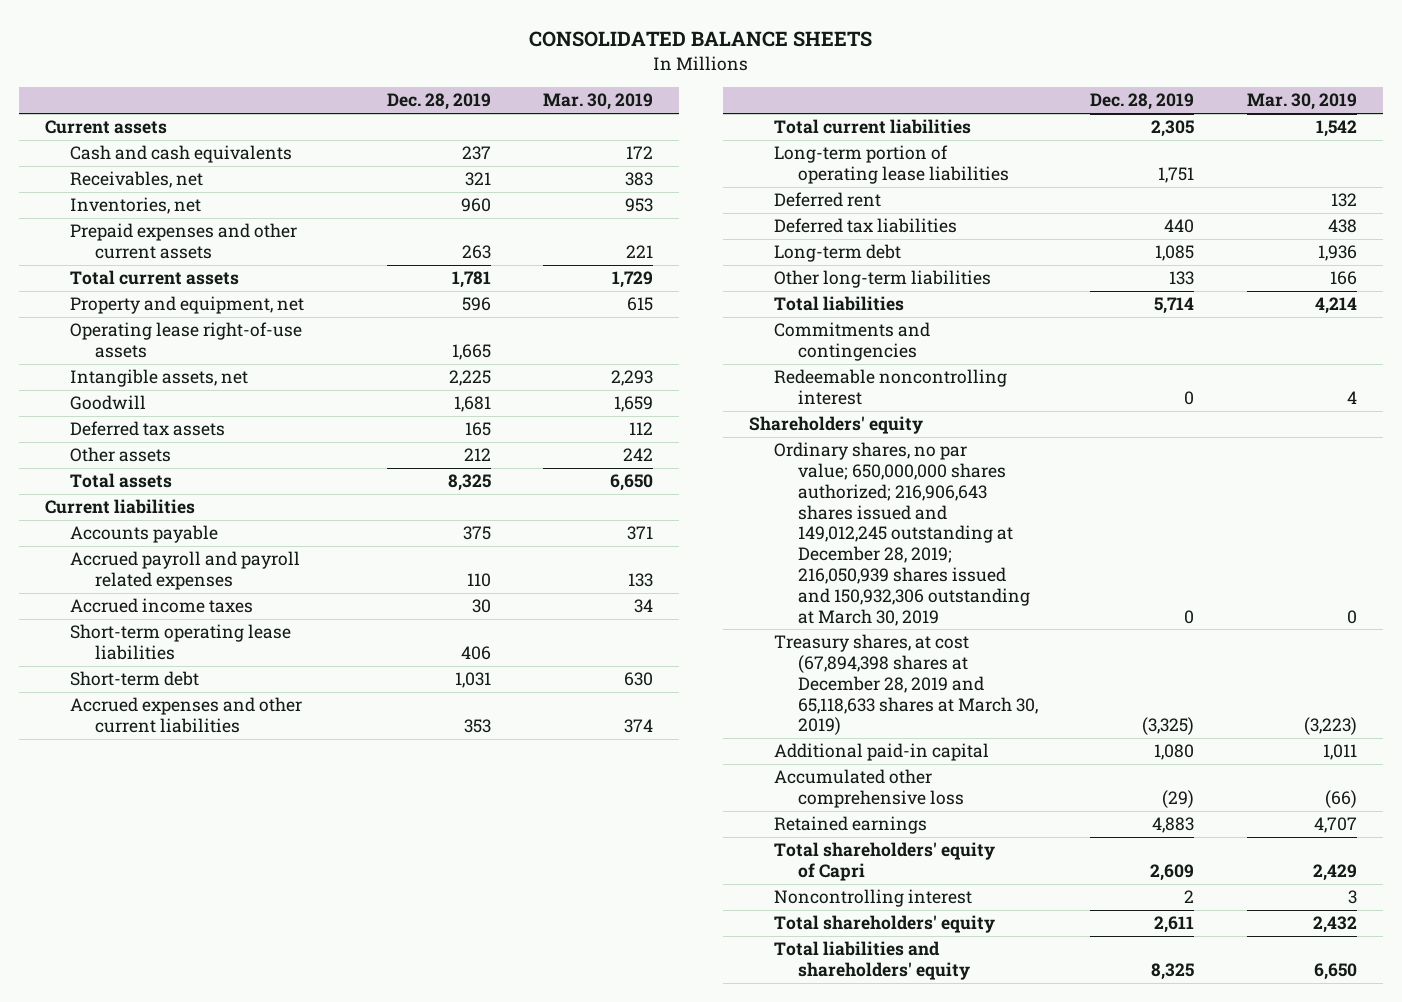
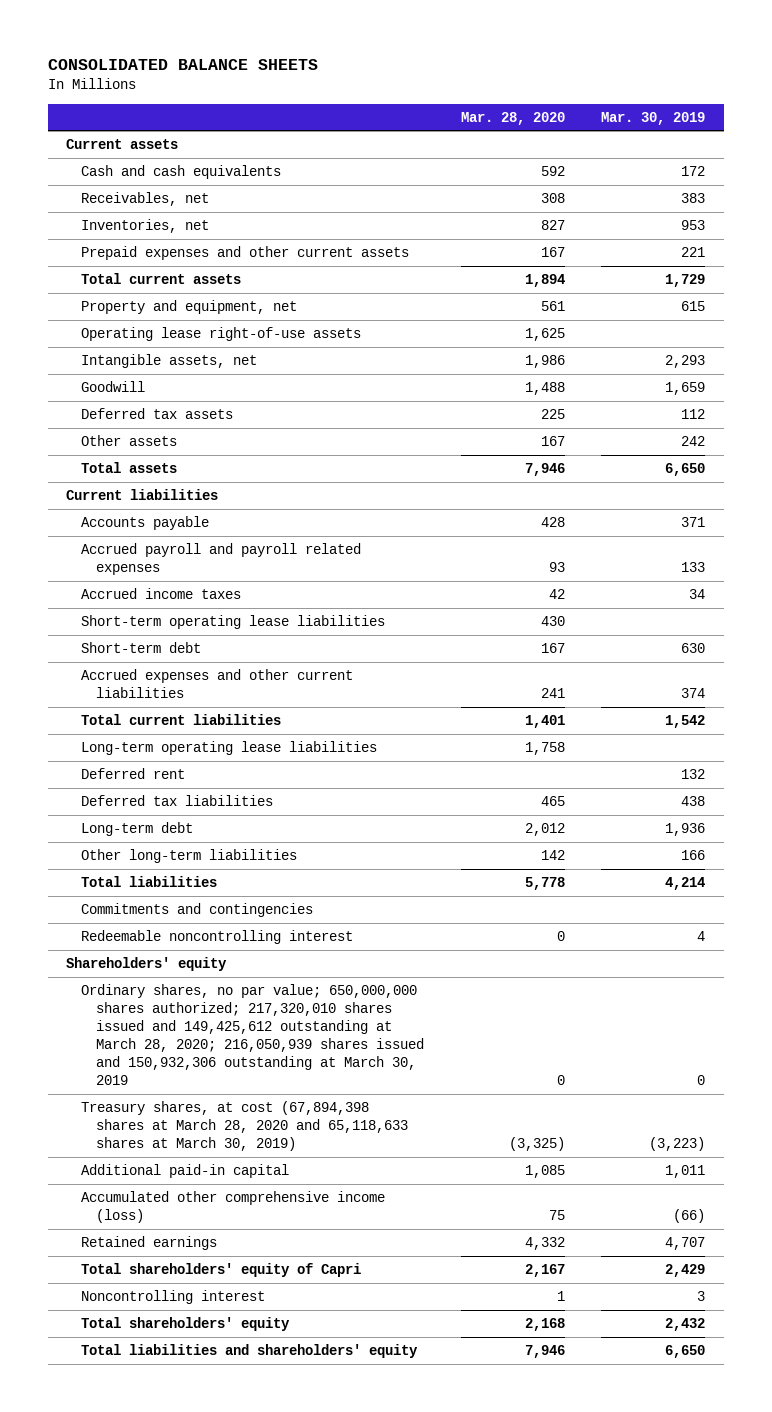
[387,93,492,111] Dec. 28, 2019 -> none
none -> [460,111,565,125] Mar. 28, 2020
[773,145,1010,184] Long-term portion of operating lease liabilities -> [81,741,378,756] Long-term operating lease liabilities
[773,442,1031,626] Ordinary shares, no par value; 650,000,000 shares authorized; 216,906,643 shares issued and 149,012,245 outstanding at December 28, 2019; 216,050,939 shares issued and 150,932,306 outstanding at March 30, 2019 -> [81,984,424,1085] Ordinary shares, no par value; 650,000,000 shares authorized; 217,320,010 shares issued and 149,425,612 outstanding at March 28, 2020; 216,050,939 shares issued and 150,932,306 outstanding at March 30, 2019
[773,634,1039,736] Treasury shares, at cost (67,894,398 shares at December 28, 2019 and 65,118,633 shares at March 30, 2019) -> [81,1101,408,1152] Treasury shares, at cost (67,894,398 shares at March 28, 2020 and 65,118,633 shares at March 30, 2019)
[773,769,965,808] Accumulated other comprehensive loss -> [81,1191,386,1224] Accumulated other comprehensive income (loss)

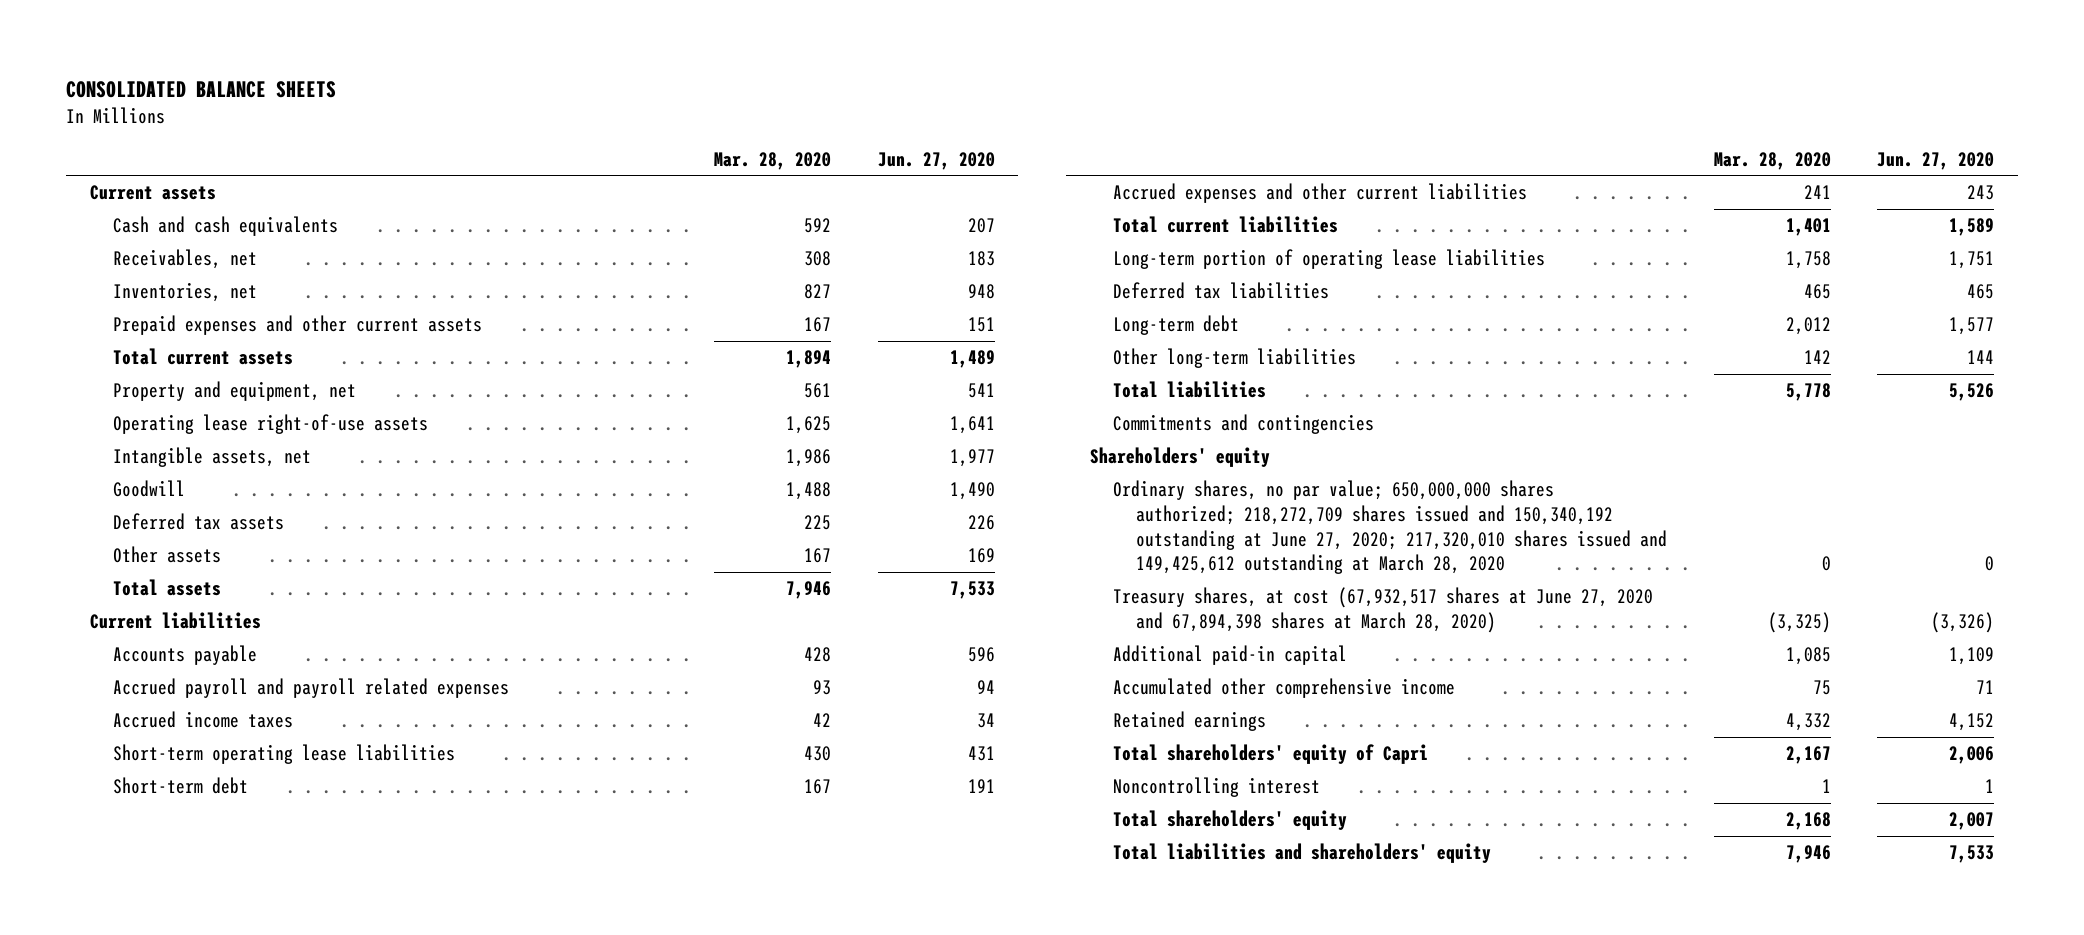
[601,111,706,125] Mar. 30, 2019 -> none
none -> [877,151,995,170] Jun. 27, 2020
[81,768,186,780] Deferred rent -> none
[81,741,378,756] Long-term operating lease liabilities -> [1112,249,1545,270] Long-term portion of operating lease liabilities
[81,930,354,945] Redeemable noncontrolling interest -> none
[81,984,424,1085] Ordinary shares, no par value; 650,000,000 shares authorized; 217,320,010 shares issued and 149,425,612 outstanding at March 28, 2020; 216,050,939 shares issued and 150,932,306 outstanding at March 30, 2019 -> [1112,480,1668,575] Ordinary shares, no par value; 650,000,000 shares authorized; 218,272,709 shares issued and 150,340,192 outstanding at June 27, 2020; 217,320,010 shares issued and 149,425,612 outstanding at March 28, 2020
[81,1101,408,1152] Treasury shares, at cost (67,894,398 shares at March 28, 2020 and 65,118,633 shares at March 30, 2019) -> [1112,587,1653,634] Treasury shares, at cost (67,932,517 shares at June 27, 2020 and 67,894,398 shares at March 28, 2020)
[81,1191,386,1224] Accumulated other comprehensive income (loss) -> [1112,678,1455,699] Accumulated other comprehensive income

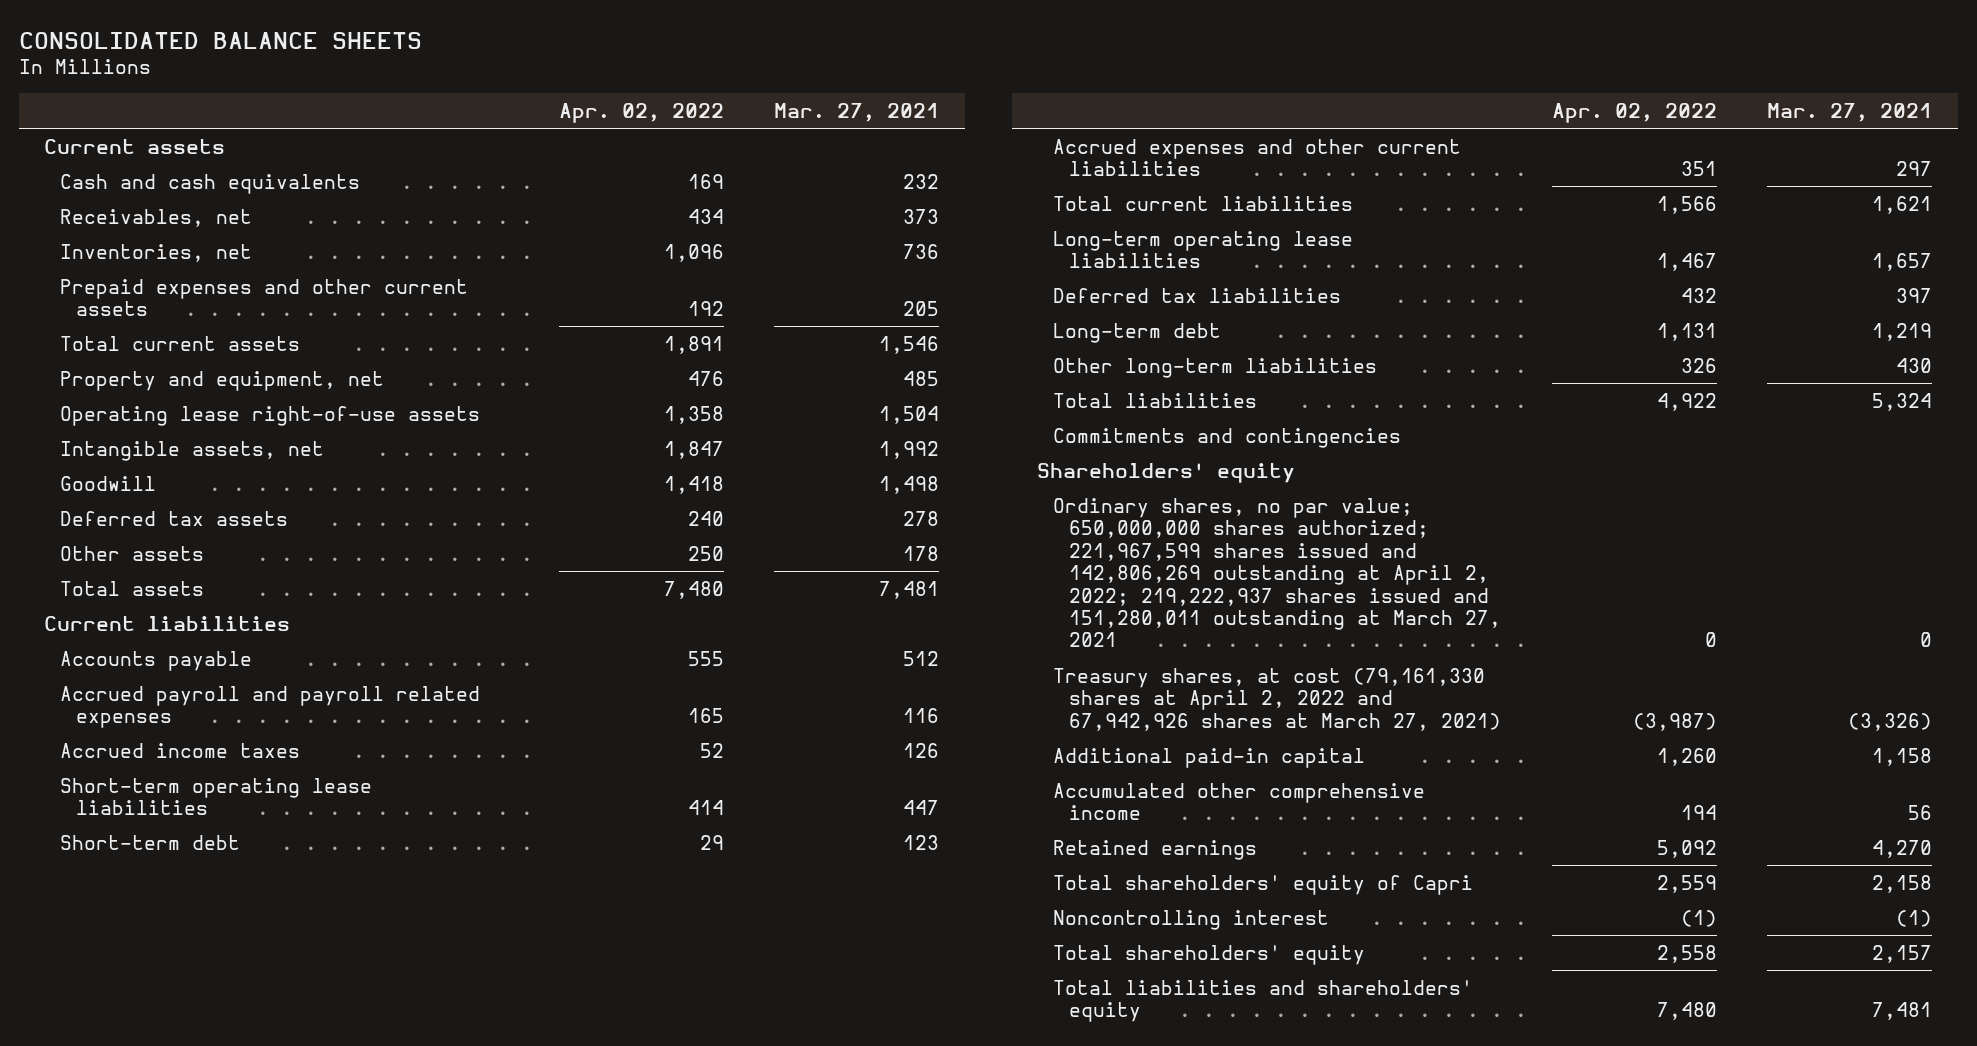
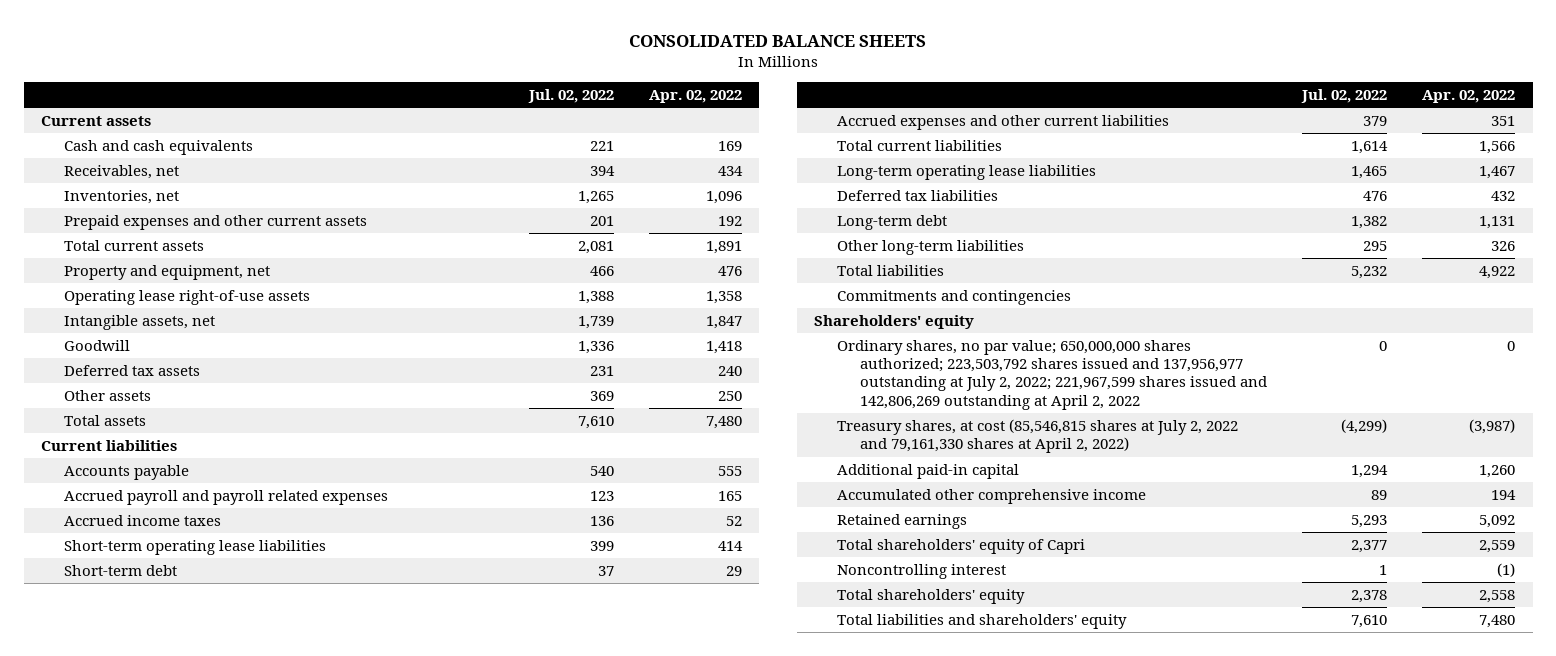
[774,103,940,123] Mar. 27, 2021 -> none
none -> [527,89,614,104] Jul. 02, 2022
[1053,497,1502,648] Ordinary shares, no par value; 650,000,000 shares authorized; 221,967,599 shares issued and 142,806,269 outstanding at April 2, 2022; 219,222,937 shares issued and 151,280,011 outstanding at March 27, 2021 -> [837,340,1267,410] Ordinary shares, no par value; 650,000,000 shares authorized; 223,503,792 shares issued and 137,956,977 outstanding at July 2, 2022; 221,967,599 shares issued and 142,806,269 outstanding at April 2, 2022
[1053,667,1502,731] Treasury shares, at cost (79,161,330 shares at April 2, 2022 and 67,942,926 shares at March 27, 2021) -> [837,419,1239,454] Treasury shares, at cost (85,546,815 shares at July 2, 2022 and 79,161,330 shares at April 2, 2022)

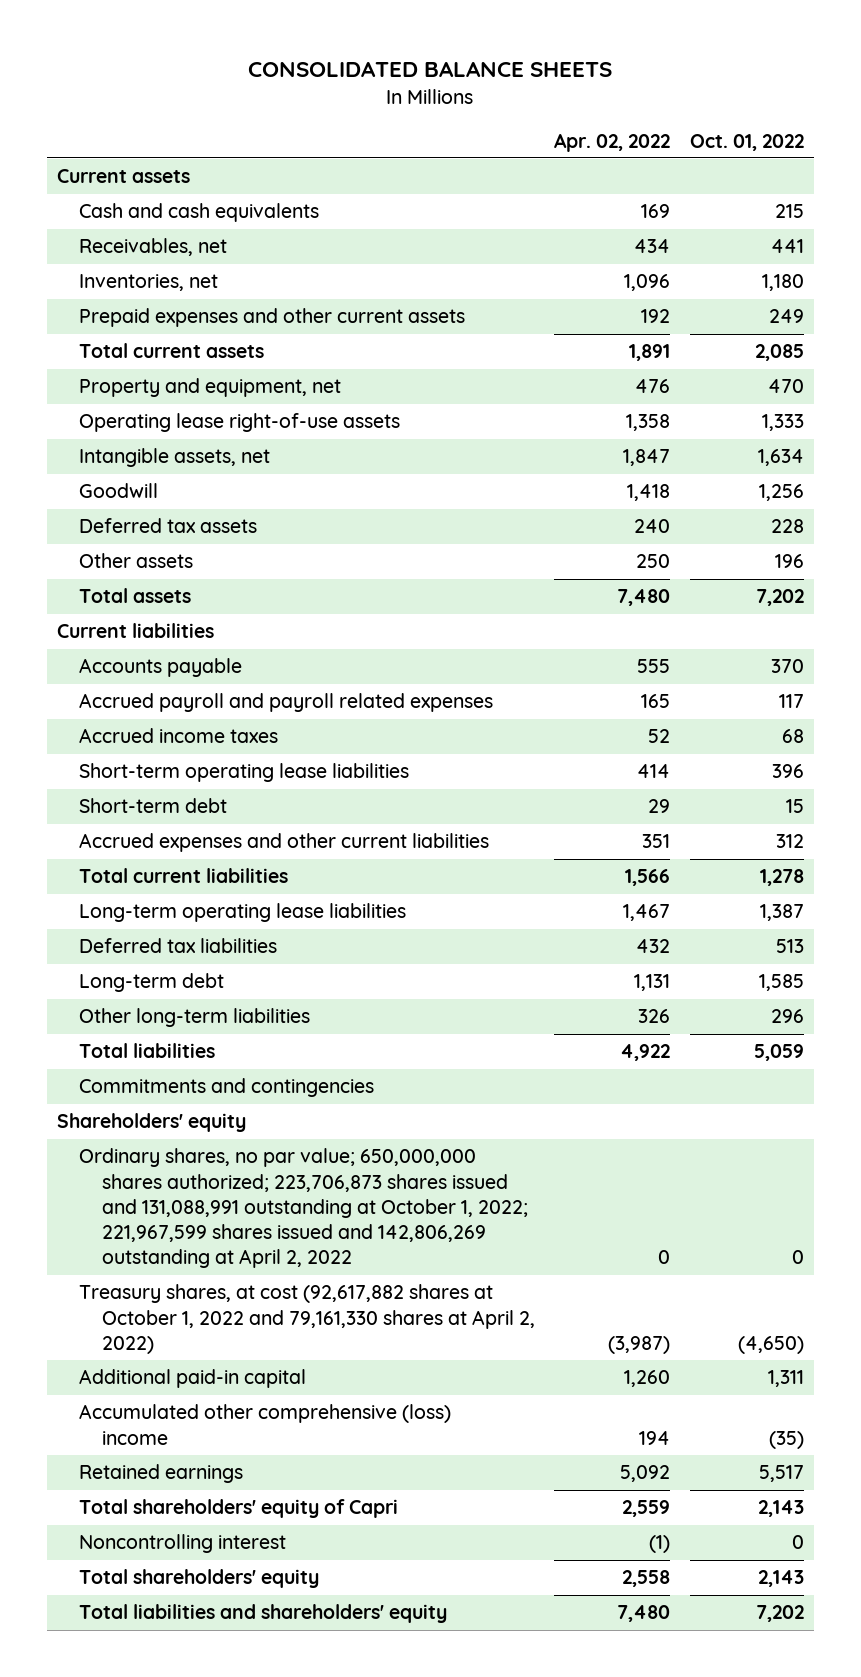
[527,89,614,104] Jul. 02, 2022 -> none
none -> [690,133,805,151] Oct. 01, 2022
[837,340,1267,410] Ordinary shares, no par value; 650,000,000 shares authorized; 223,503,792 shares issued and 137,956,977 outstanding at July 2, 2022; 221,967,599 shares issued and 142,806,269 outstanding at April 2, 2022 -> [79,1148,528,1269] Ordinary shares, no par value; 650,000,000 shares authorized; 223,706,873 shares issued and 131,088,991 outstanding at October 1, 2022; 221,967,599 shares issued and 142,806,269 outstanding at April 2, 2022
[837,419,1239,454] Treasury shares, at cost (85,546,815 shares at July 2, 2022 and 79,161,330 shares at April 2, 2022) -> [79,1284,535,1354] Treasury shares, at cost (92,617,882 shares at October 1, 2022 and 79,161,330 shares at April 2, 2022)
[837,489,1147,505] Accumulated other comprehensive income -> [79,1404,452,1445] Accumulated other comprehensive (loss) income

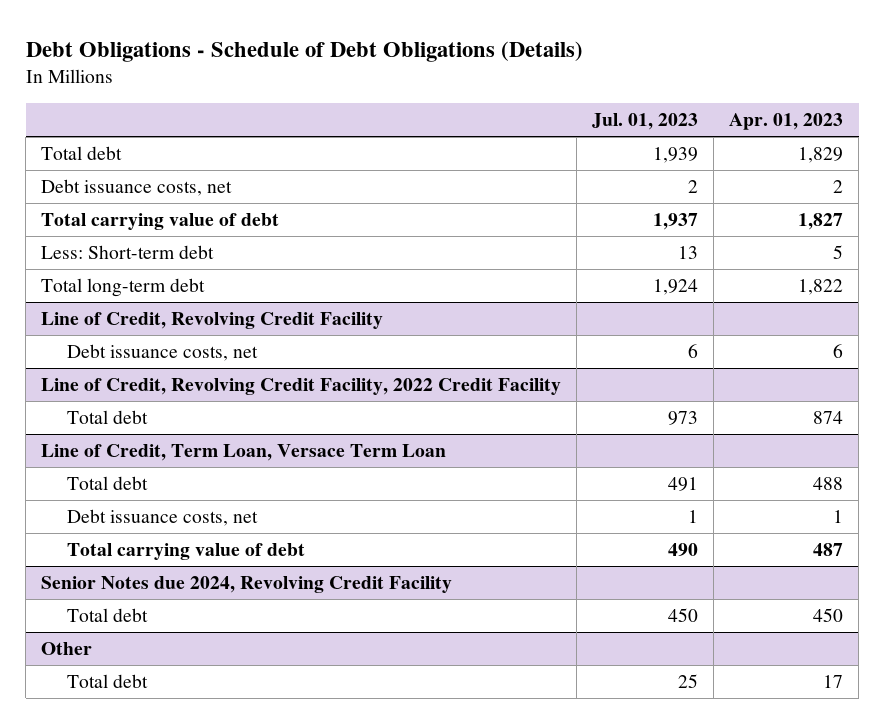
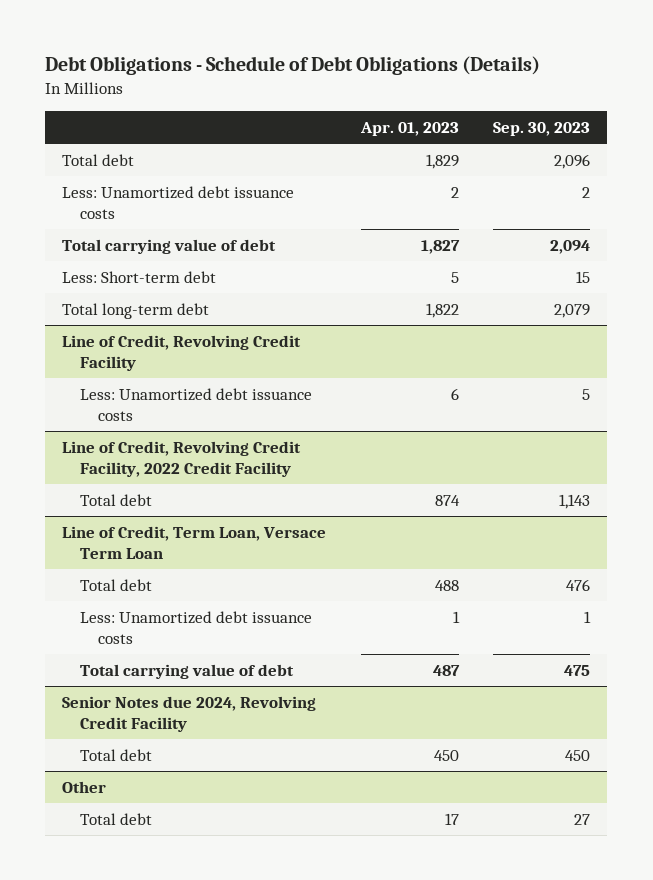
[592,113,699,131] Jul. 01, 2023 -> none
none -> [493,121,591,136] Sep. 30, 2023
[41,179,233,197] Debt issuance costs, net -> [62,185,295,219] Less: Unamortized debt issuance costs
[67,344,259,362] Debt issuance costs, net -> [80,387,313,421] Less: Unamortized debt issuance costs
[67,509,259,527] Debt issuance costs, net -> [80,610,313,644] Less: Unamortized debt issuance costs

